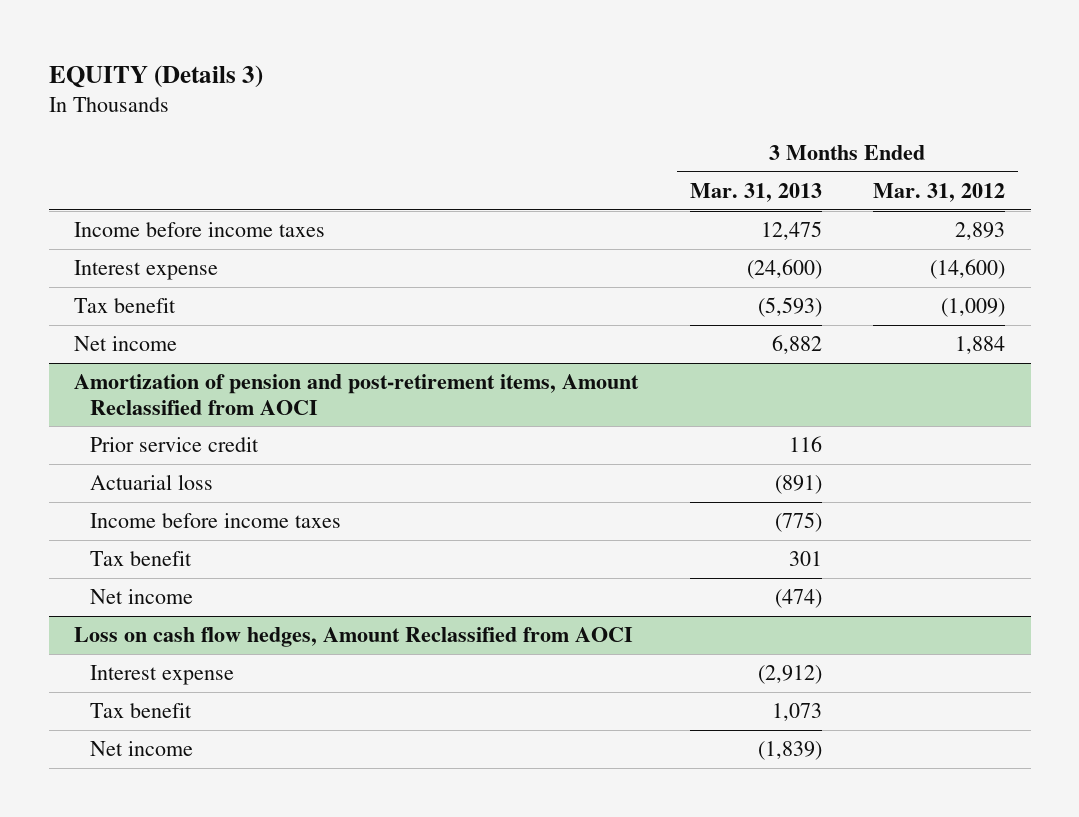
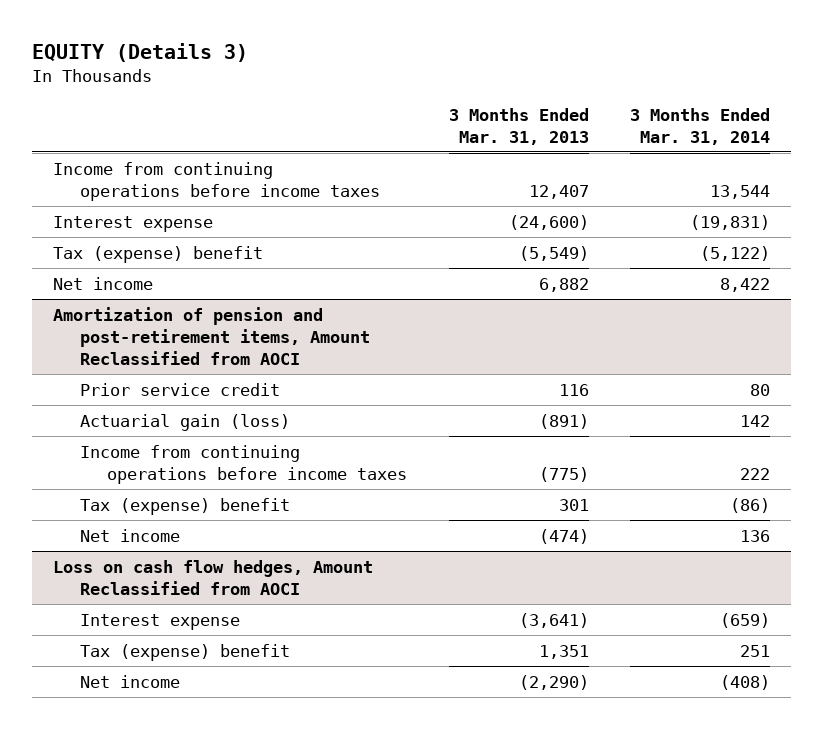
[872,182,1005,202] Mar. 31, 2012 -> none
none -> [630,107,771,145] 3 Months Ended Mar. 31, 2014
[74,222,326,238] Income before income taxes -> [53,161,381,201] Income from continuing operations before income taxes
[760,221,822,241] 12,475 -> [528,184,589,199] 12,407
[74,298,177,314] Tax benefit -> [53,245,264,263] Tax (expense) benefit
[757,297,822,318] (5,593) -> [518,245,589,261] (5,549)
[90,474,214,491] Actuarial loss -> [80,413,291,431] Actuarial gain (loss)
[90,513,342,529] Income before income taxes -> [80,444,408,484] Income from continuing operations before income taxes
[90,551,193,567] Tax benefit -> [80,497,291,515] Tax (expense) benefit
[757,665,822,685] (2,912) -> [518,612,589,628] (3,641)
[90,703,193,719] Tax benefit -> [80,643,291,661] Tax (expense) benefit
[771,703,822,722] 1,073 -> [538,644,589,659] 1,351
[757,741,822,761] (1,839) -> [518,674,589,690] (2,290)

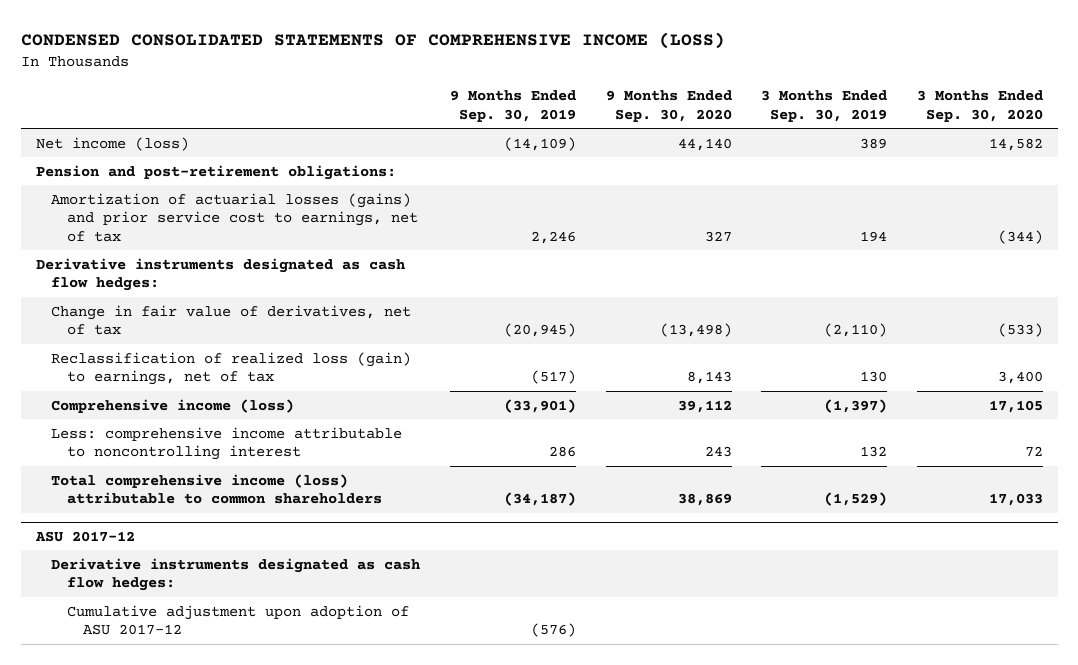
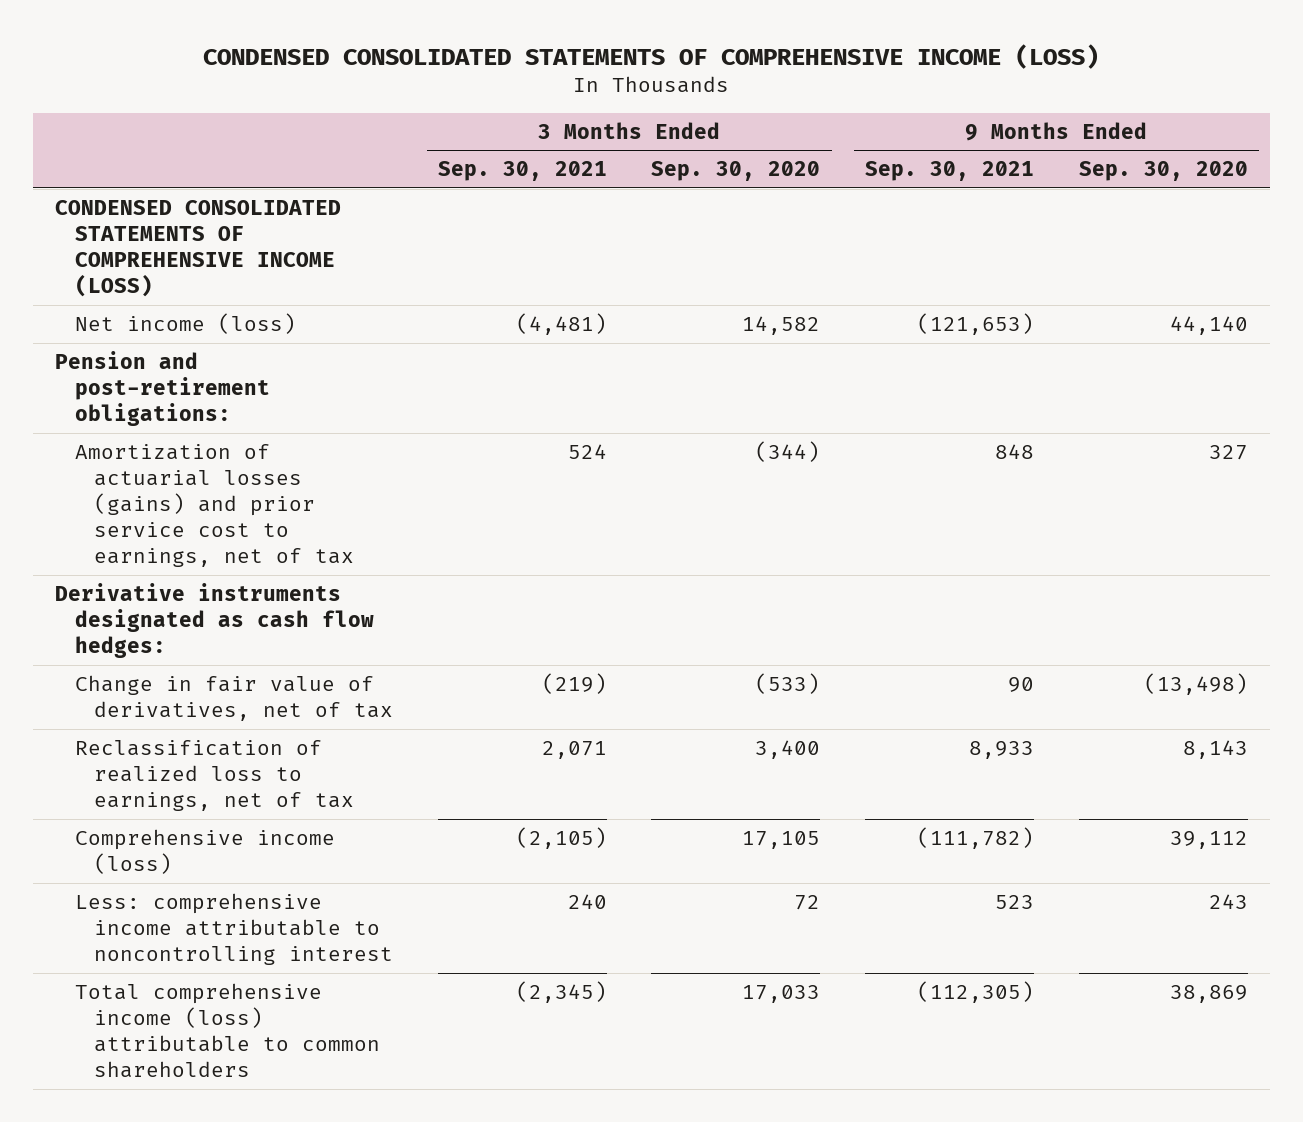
[449,90,576,123] 9 Months Ended Sep. 30, 2019 -> none
[761,90,888,123] 3 Months Ended Sep. 30, 2019 -> none
none -> [437,161,607,182] Sep. 30, 2021
none -> [865,161,1035,182] Sep. 30, 2021
none -> [55,199,342,298] CONDENSED CONSOLIDATED STATEMENTS OF COMPREHENSIVE INCOME (LOSS)
[51,351,412,386] Reclassification of realized loss (gain) to earnings, net of tax -> [74,739,355,812] Reclassification of realized loss to earnings, net of tax
[34,530,135,542] ASU 2017-12 -> none
[51,557,421,592] Derivative instruments designated as cash flow hedges: -> none
[67,604,410,636] Cumulative adjustment upon adoption of ASU 2017-12 -> none

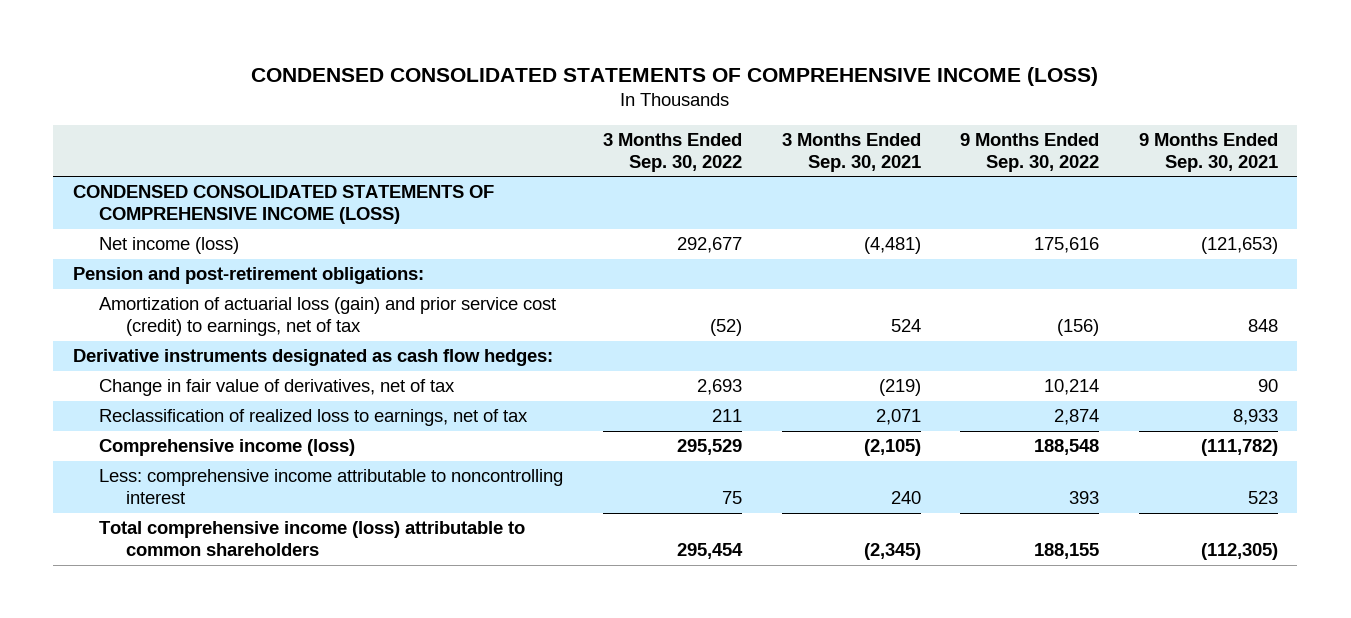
[651,161,821,182] Sep. 30, 2020 -> none
[1078,161,1248,182] Sep. 30, 2020 -> none
none -> [602,133,742,172] 3 Months Ended Sep. 30, 2022
none -> [960,133,1100,172] 9 Months Ended Sep. 30, 2022
[74,443,355,568] Amortization of actuarial losses (gains) and prior service cost to earnings, net of tax -> [99,297,557,337] Amortization of actuarial loss (gain) and prior service cost (credit) to earnings, net of tax

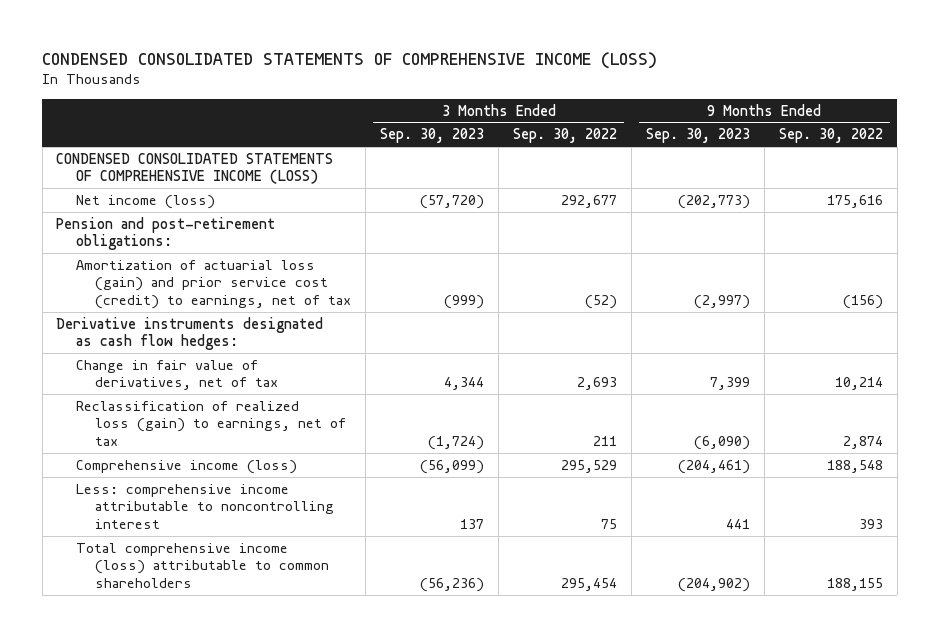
[781,133,921,172] 3 Months Ended Sep. 30, 2021 -> none
[1138,133,1278,172] 9 Months Ended Sep. 30, 2021 -> none
none -> [380,128,485,144] Sep. 30, 2023
none -> [645,128,750,144] Sep. 30, 2023
[99,409,529,427] Reclassification of realized loss to earnings, net of tax -> [75,400,347,446] Reclassification of realized loss (gain) to earnings, net of tax

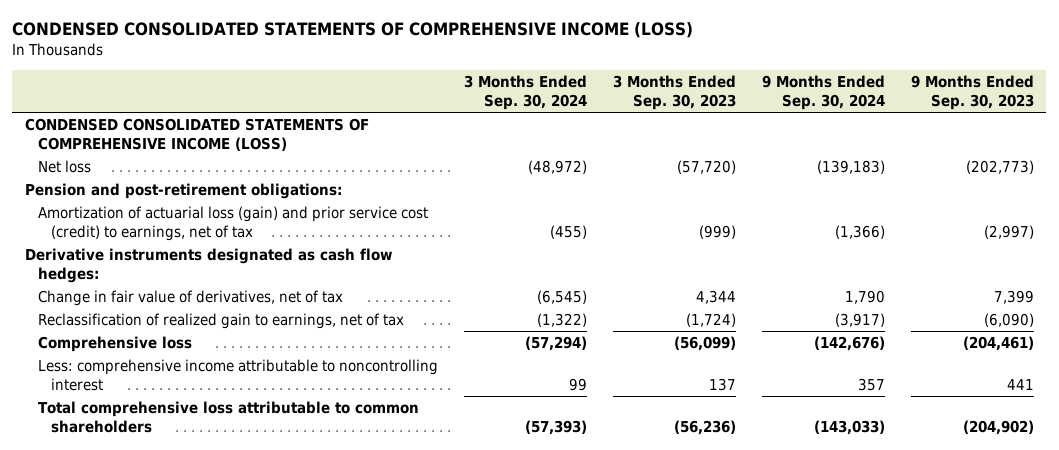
[513,128,618,144] Sep. 30, 2022 -> none
[778,128,883,144] Sep. 30, 2022 -> none
none -> [464,75,588,111] 3 Months Ended Sep. 30, 2024
none -> [761,75,885,111] 9 Months Ended Sep. 30, 2024
[75,194,215,209] Net income (loss) -> [38,159,92,173] Net loss
[75,400,347,446] Reclassification of realized loss (gain) to earnings, net of tax -> [38,312,405,329] Reclassification of realized gain to earnings, net of tax
[75,459,297,474] Comprehensive income (loss) -> [38,335,193,352] Comprehensive loss
[75,542,330,588] Total comprehensive income (loss) attributable to common shareholders -> [38,400,420,434] Total comprehensive loss attributable to common shareholders

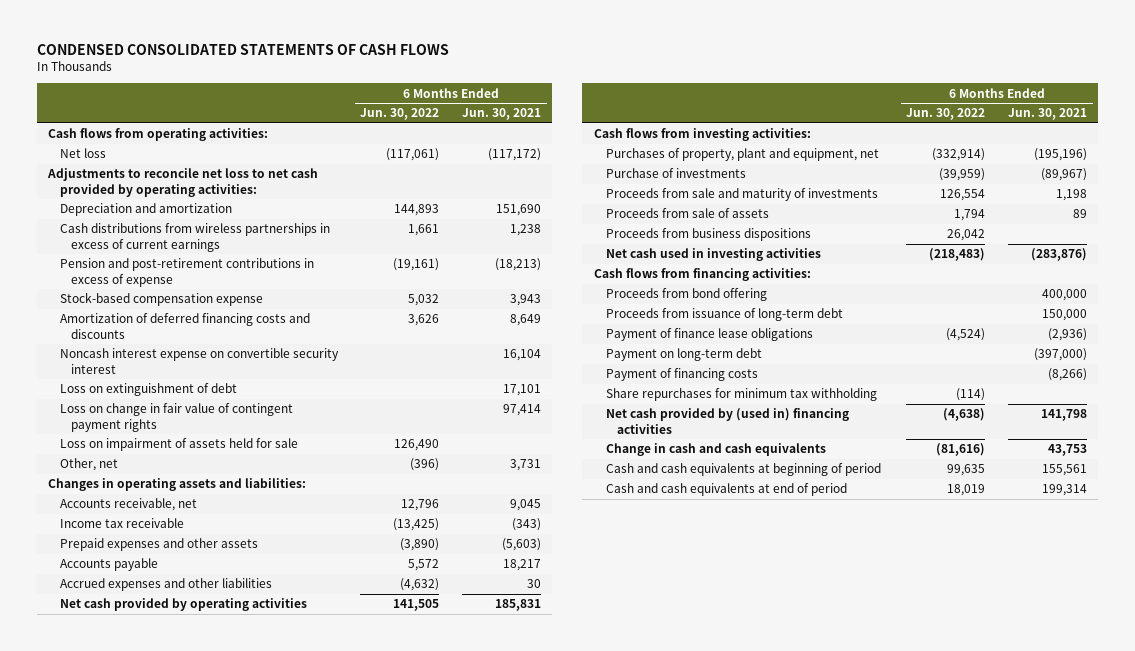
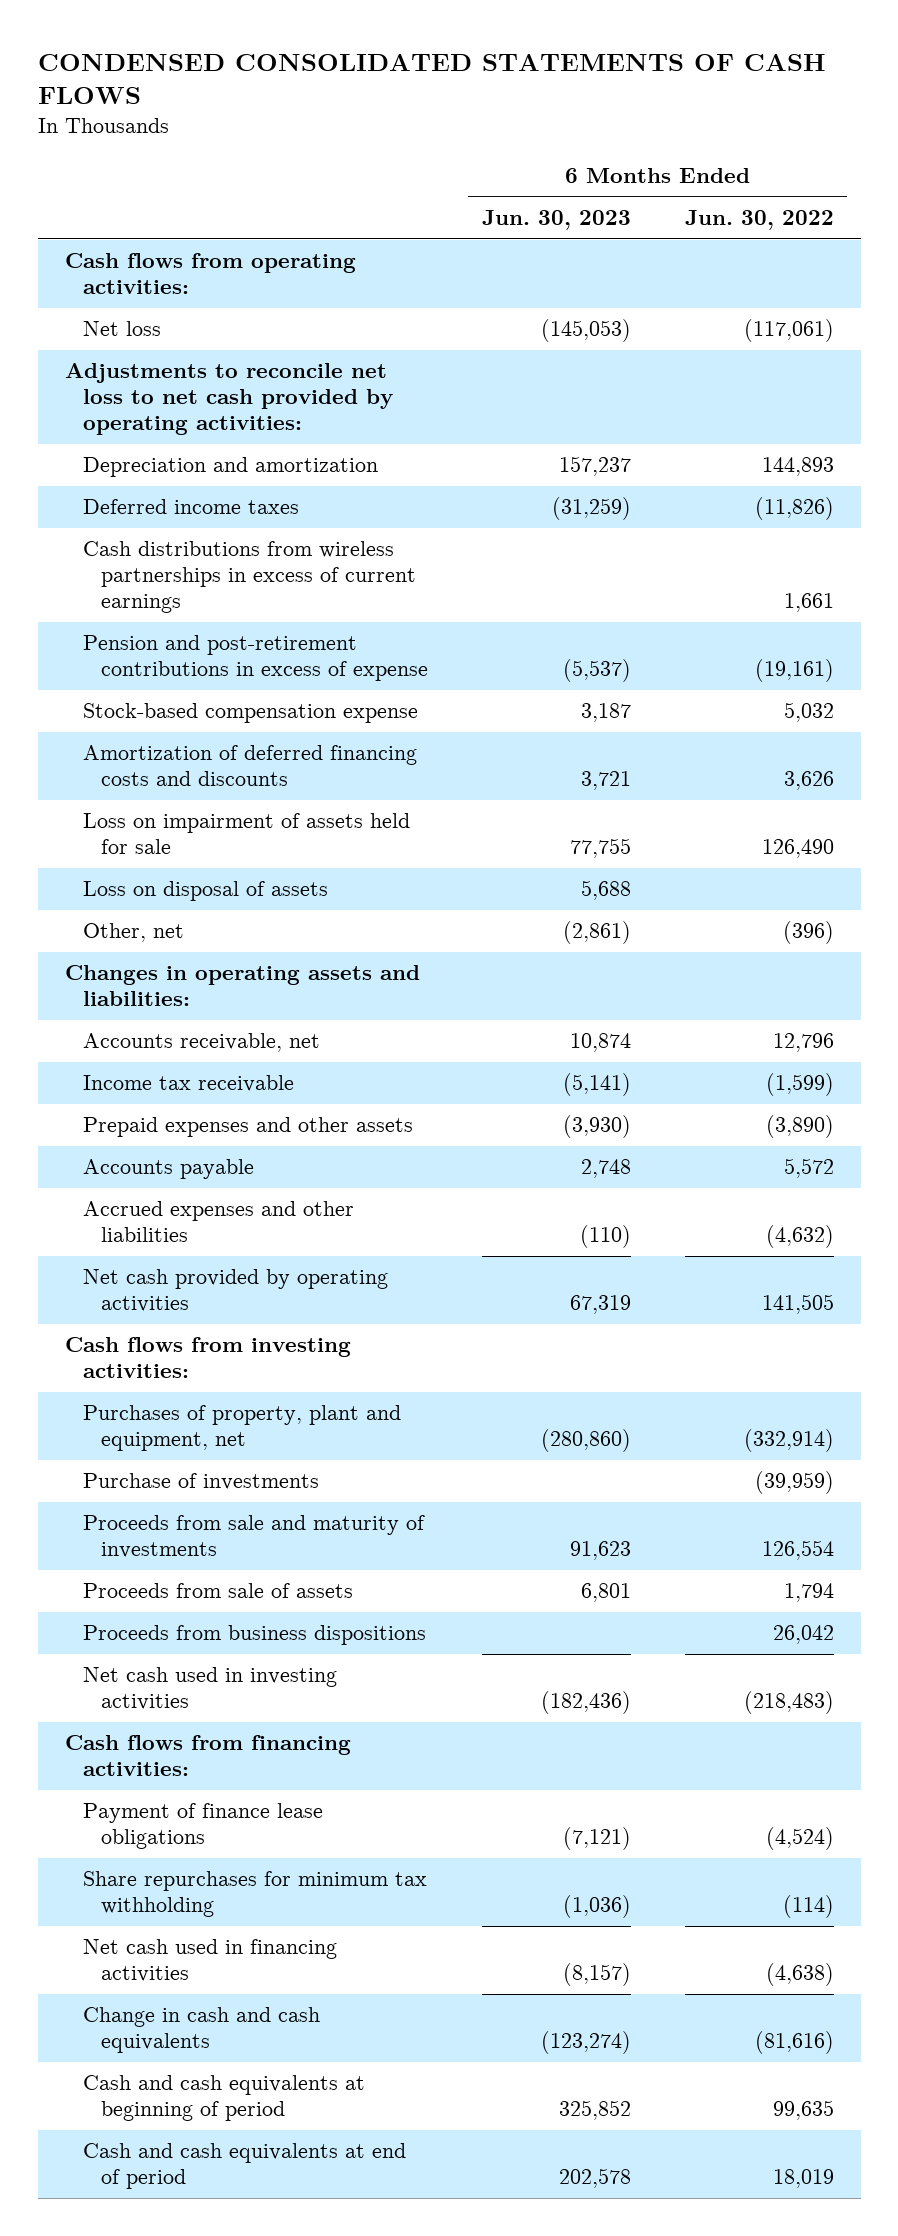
[462,108,542,121] Jun. 30, 2021 -> none
none -> [481,209,631,230] Jun. 30, 2023
none -> [82,499,299,515] Deferred income taxes
[59,348,339,374] Noncash interest expense on convertible security interest -> none
[59,383,237,397] Loss on extinguishment of debt -> none
[59,403,293,432] Loss on change in fair value of contingent payment rights -> none
none -> [82,881,328,902] Loss on disposal of assets
[393,518,440,532] (13,425) -> [765,1073,834,1097] (1,599)
[605,288,767,302] Proceeds from bond offering -> none
[605,308,843,322] Proceeds from issuance of long-term debt -> none
[605,348,762,362] Payment on long-term debt -> none
[605,368,758,382] Payment of financing costs -> none
[605,408,849,434] Net cash provided by (used in) financing activities -> [82,1939,337,1983] Net cash used in financing activities

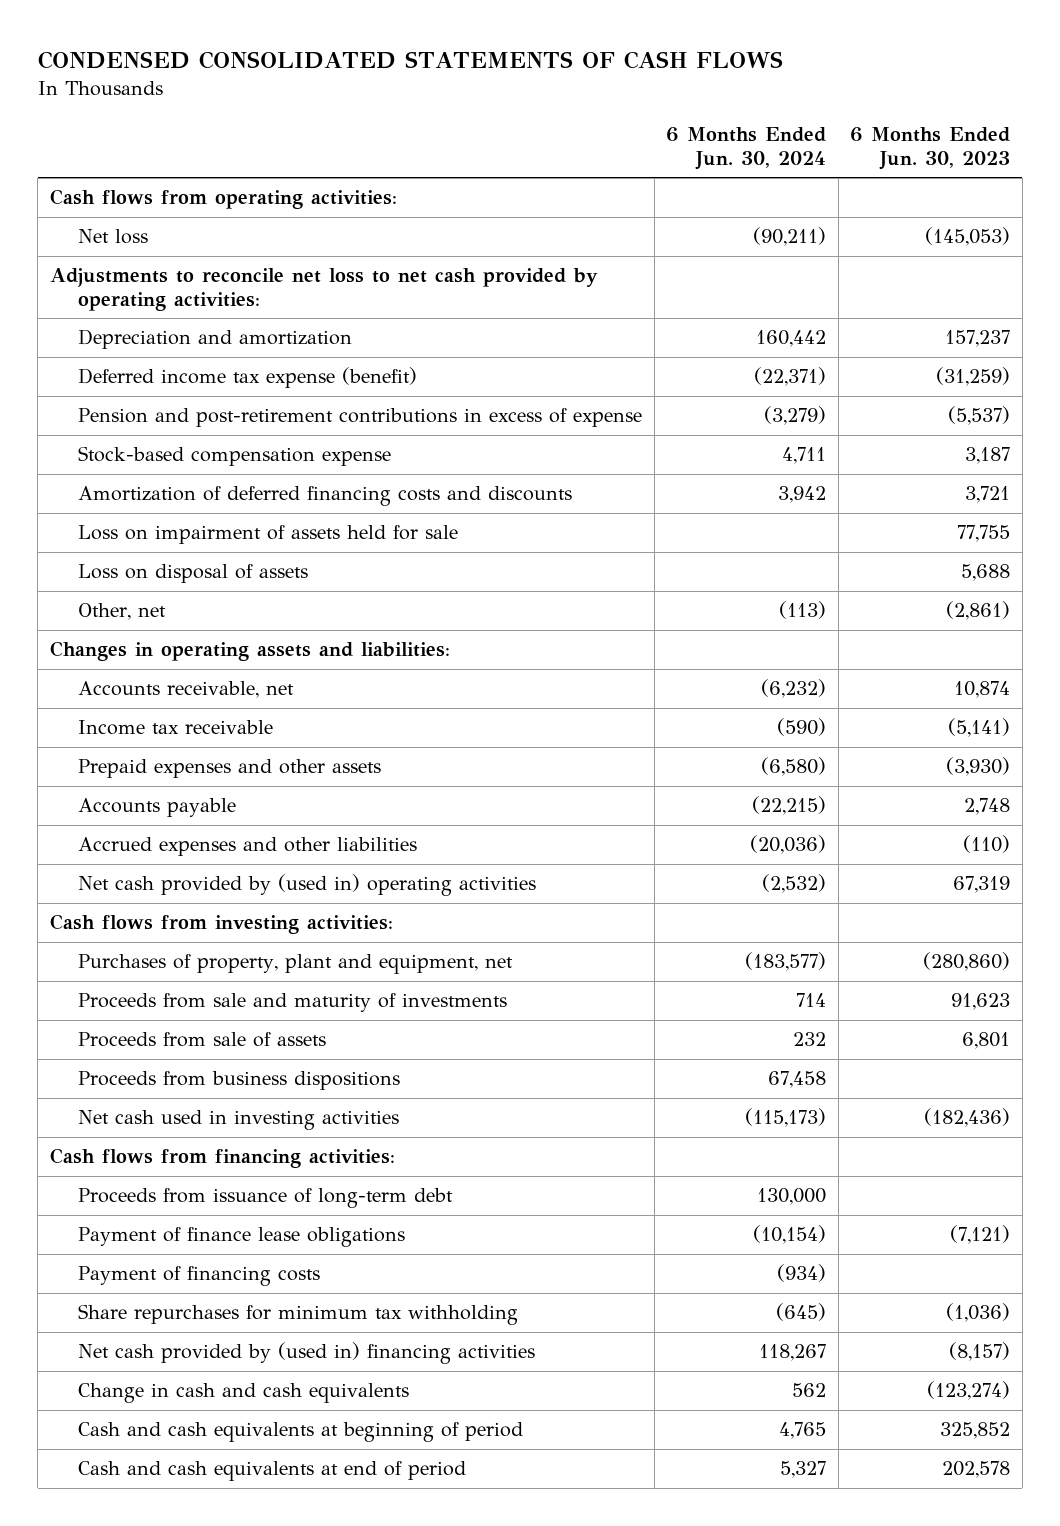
[684,209,834,230] Jun. 30, 2022 -> none
none -> [666,127,827,170] 6 Months Ended Jun. 30, 2024
[82,541,416,613] Cash distributions from wireless partnerships in excess of current earnings -> none
[82,499,299,515] Deferred income taxes -> [78,367,418,389] Deferred income tax expense (benefit)
[82,1269,388,1313] Net cash provided by operating activities -> [78,874,537,897] Net cash provided by (used in) operating activities
[82,1473,319,1491] Purchase of investments -> none
none -> [78,1188,454,1209] Proceeds from issuance of long-term debt
none -> [78,1266,321,1287] Payment of financing costs
[82,1939,337,1983] Net cash used in financing activities -> [78,1342,536,1365] Net cash provided by (used in) financing activities

